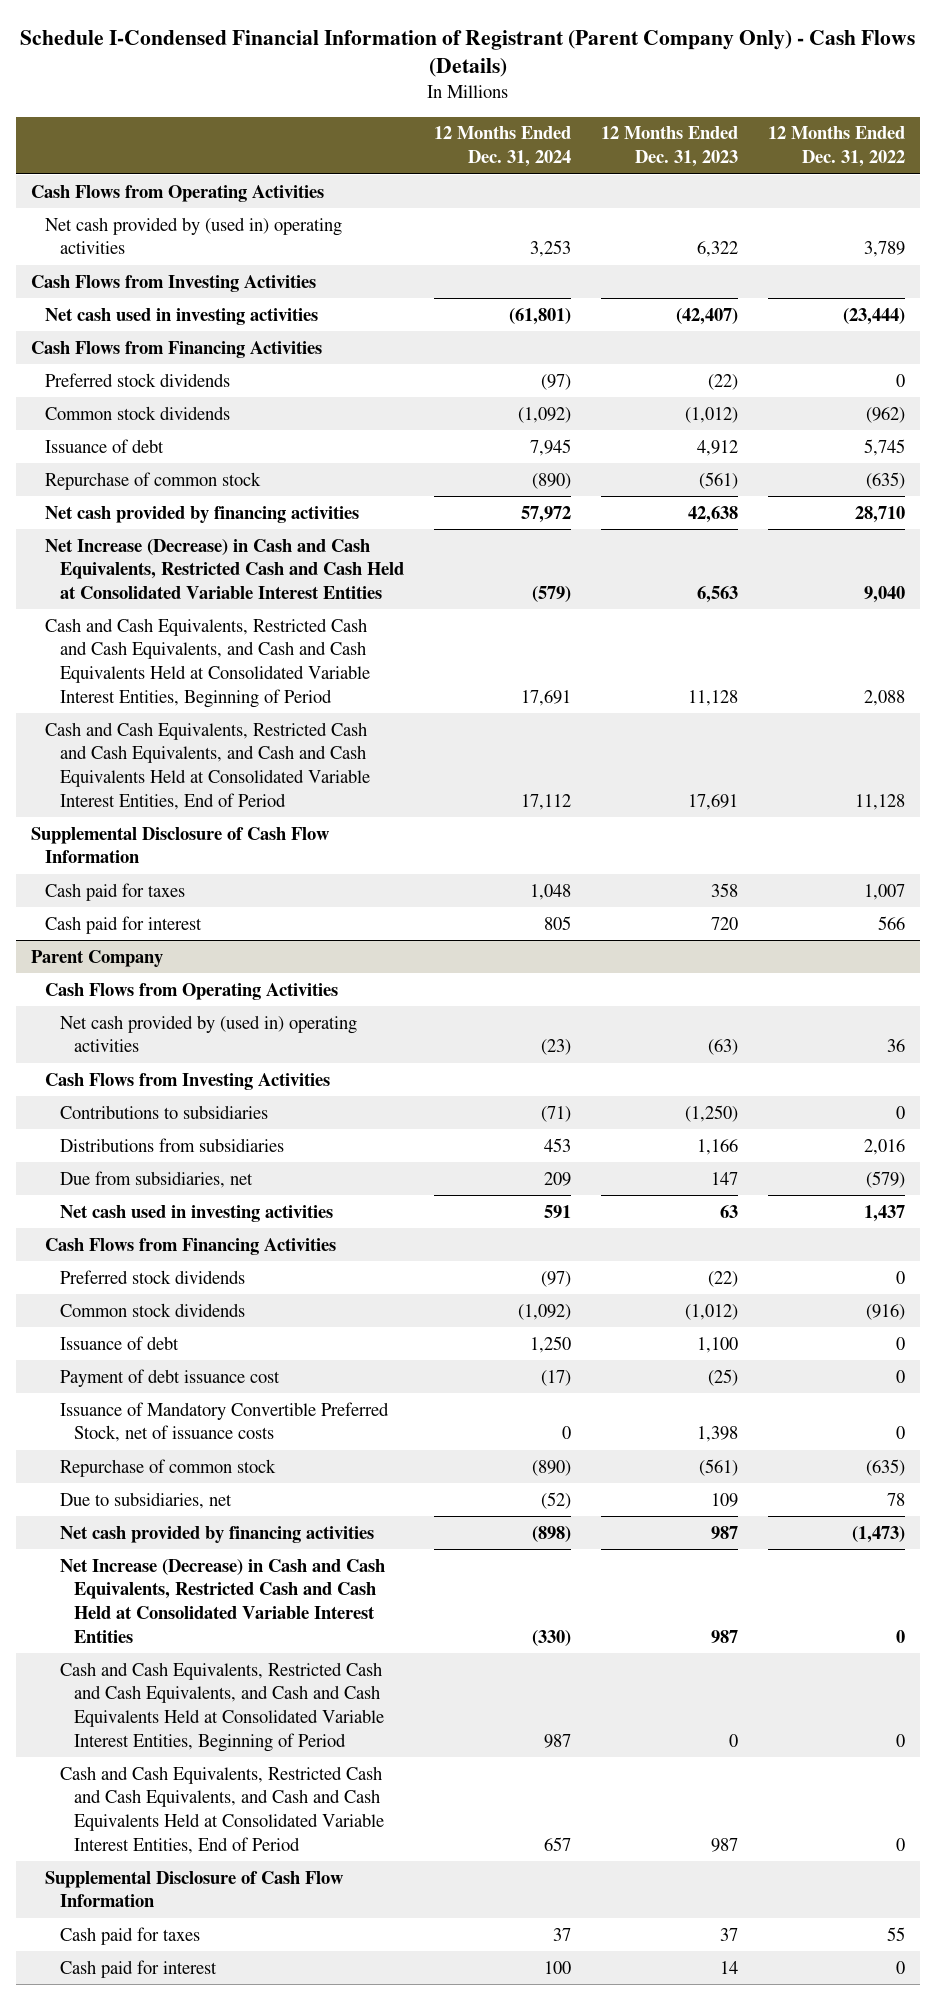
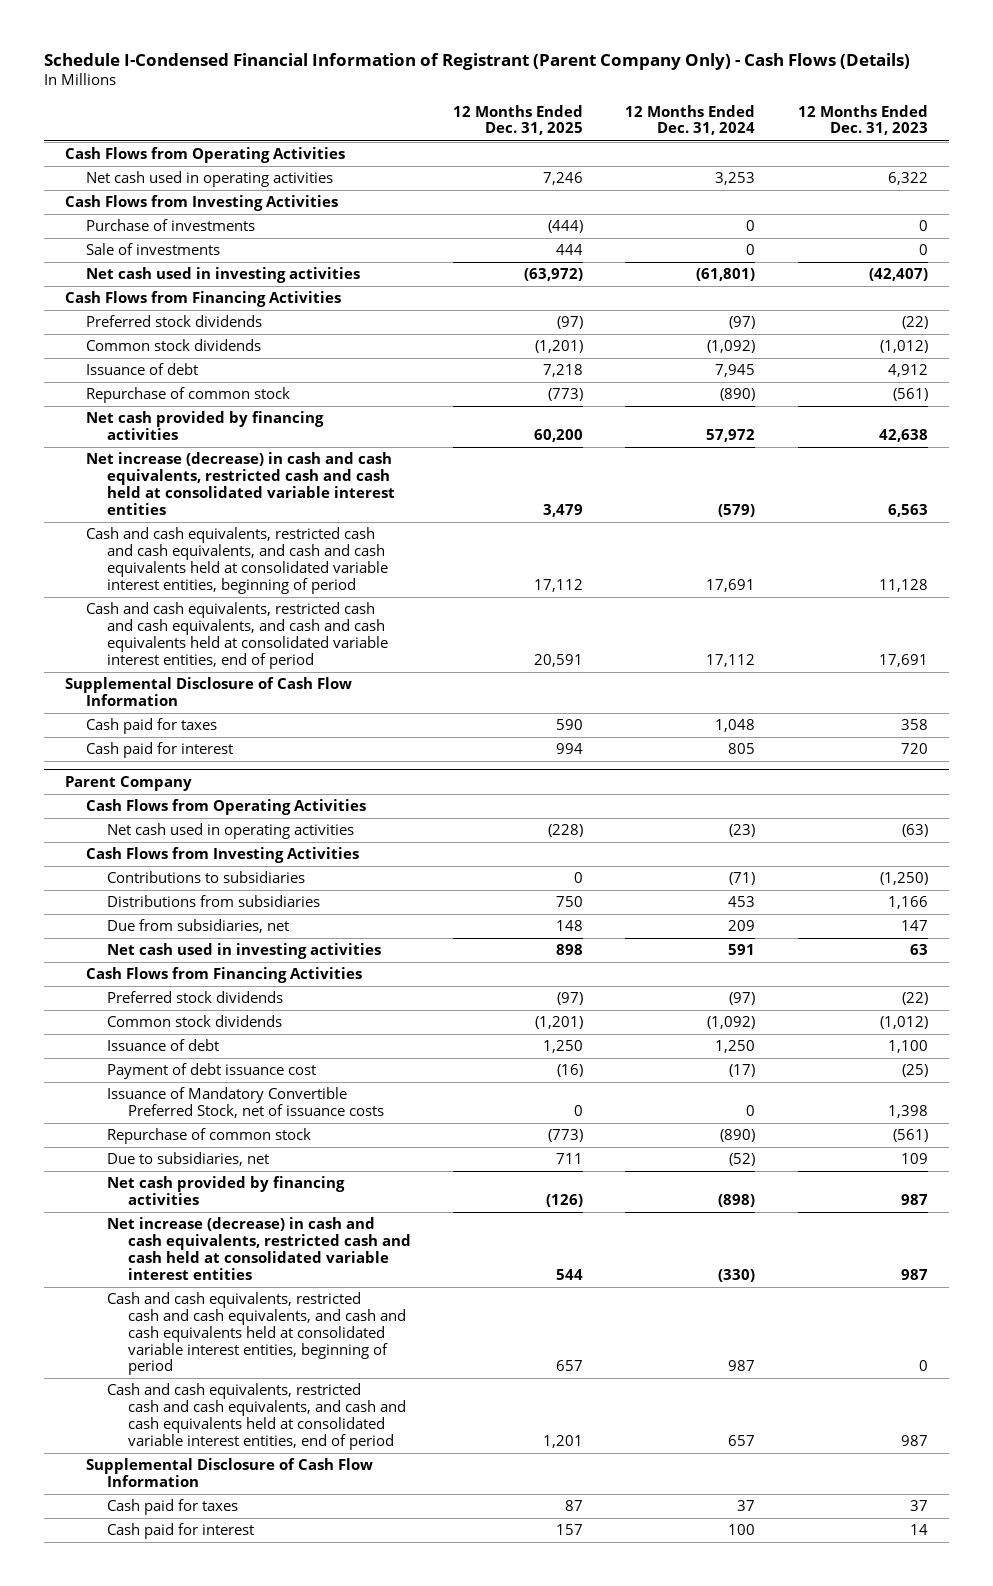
[767,126,905,168] 12 Months Ended Dec. 31, 2022 -> none
none -> [453,104,584,136] 12 Months Ended Dec. 31, 2025
[45,216,343,255] Net cash provided by (used in) operating activities -> [85,171,333,188] Net cash used in operating activities
none -> [85,219,255,232] Purchase of investments
none -> [85,243,220,256] Sale of investments
[45,538,404,600] Net Increase (Decrease) in Cash and Cash Equivalents, Restricted Cash and Cash Held at Consolidated Variable Interest Entities -> [85,452,395,515] Net increase (decrease) in cash and cash equivalents, restricted cash and cash held at consolidated variable interest entities
[45,617,370,708] Cash and Cash Equivalents, Restricted Cash and Cash Equivalents, and Cash and Cash Equivalents Held at Consolidated Variable Interest Entities, Beginning of Period -> [85,527,388,594] Cash and cash equivalents, restricted cash and cash equivalents, and cash and cash equivalents held at consolidated variable interest entities, beginning of period
[45,721,370,810] Cash and Cash Equivalents, Restricted Cash and Cash Equivalents, and Cash and Cash Equivalents Held at Consolidated Variable Interest Entities, End of Period -> [85,602,388,669] Cash and cash equivalents, restricted cash and cash equivalents, and cash and cash equivalents held at consolidated variable interest entities, end of period
[59,1014,357,1053] Net cash provided by (used in) operating activities -> [106,823,354,840] Net cash used in operating activities
[59,1558,385,1643] Net Increase (Decrease) in Cash and Cash Equivalents, Restricted Cash and Cash Held at Consolidated Variable Interest Entities -> [106,1217,411,1280] Net increase (decrease) in cash and cash equivalents, restricted cash and cash held at consolidated variable interest entities
[59,1661,385,1752] Cash and Cash Equivalents, Restricted Cash and Cash Equivalents, and Cash and Cash Equivalents Held at Consolidated Variable Interest Entities, Beginning of Period -> [106,1292,406,1376] Cash and cash equivalents, restricted cash and cash equivalents, and cash and cash equivalents held at consolidated variable interest entities, beginning of period
[59,1765,385,1854] Cash and Cash Equivalents, Restricted Cash and Cash Equivalents, and Cash and Cash Equivalents Held at Consolidated Variable Interest Entities, End of Period -> [106,1383,406,1450] Cash and cash equivalents, restricted cash and cash equivalents, and cash and cash equivalents held at consolidated variable interest entities, end of period

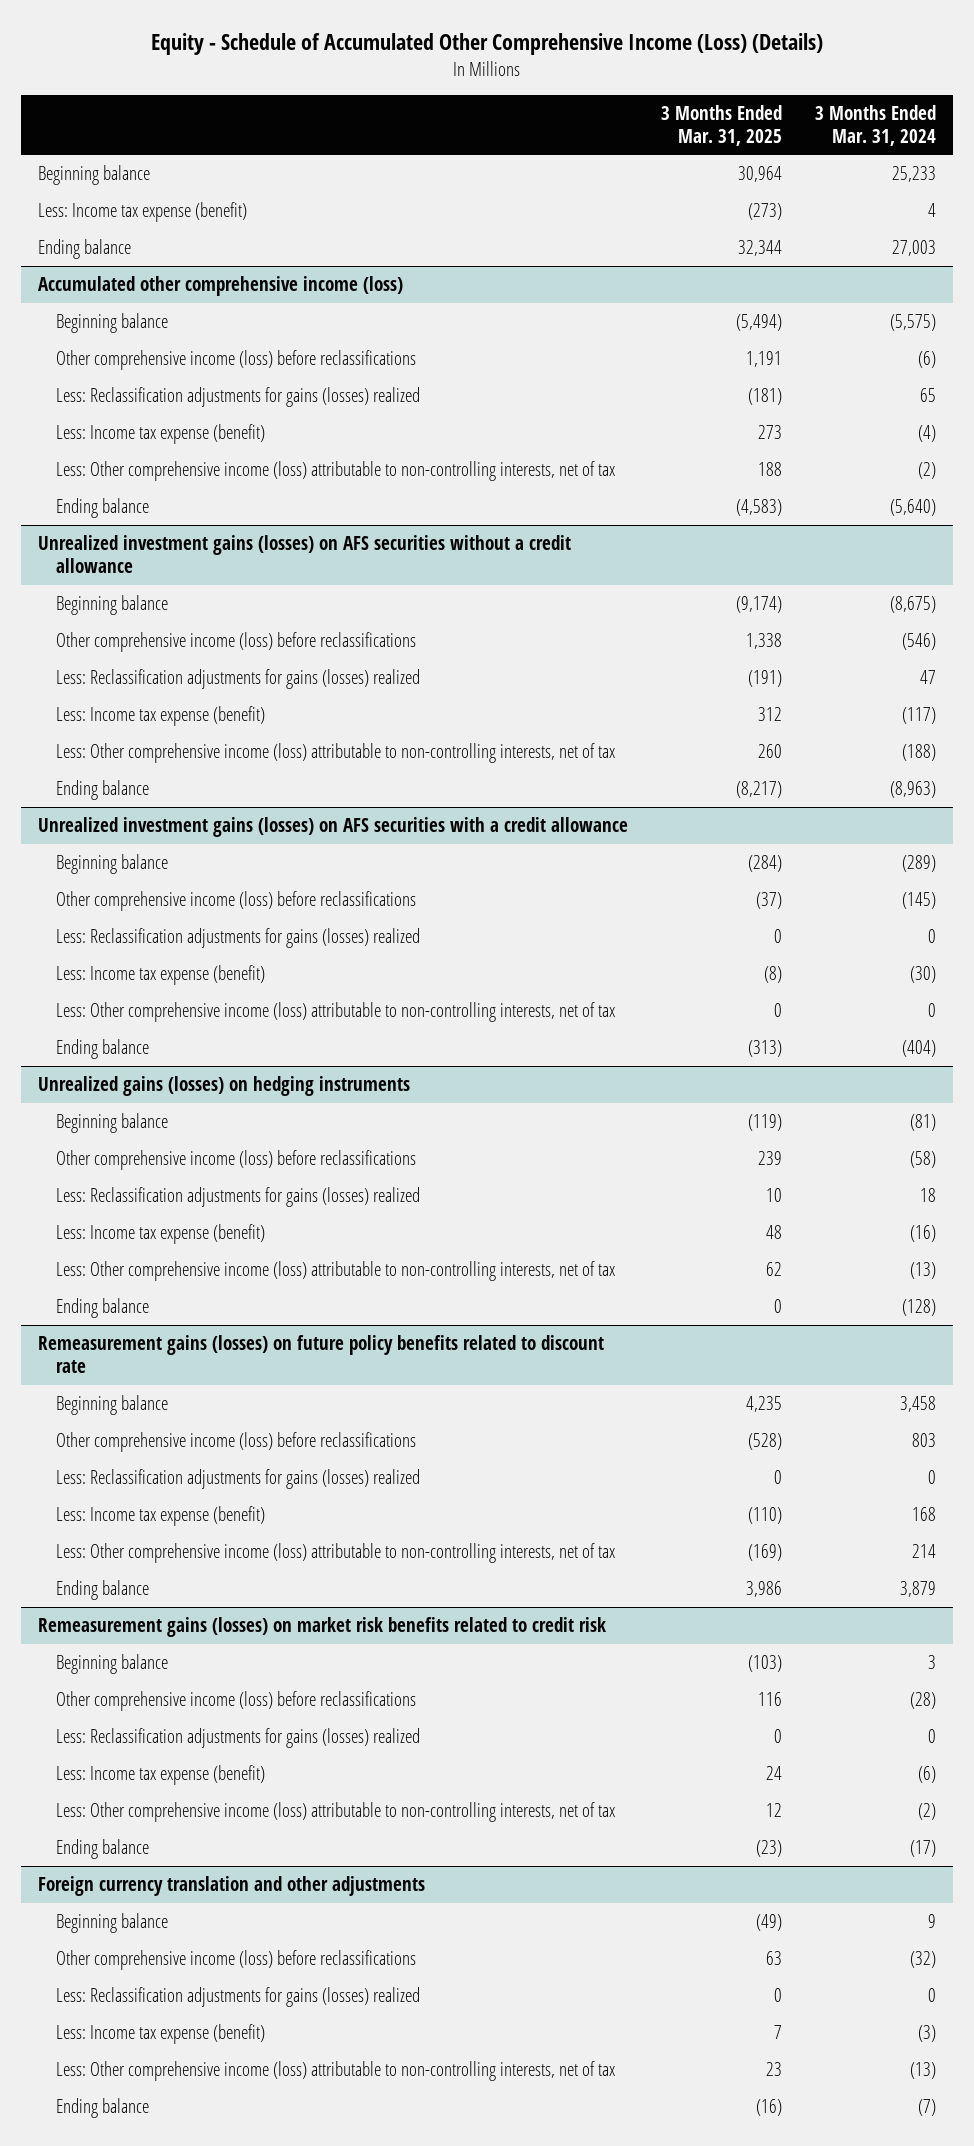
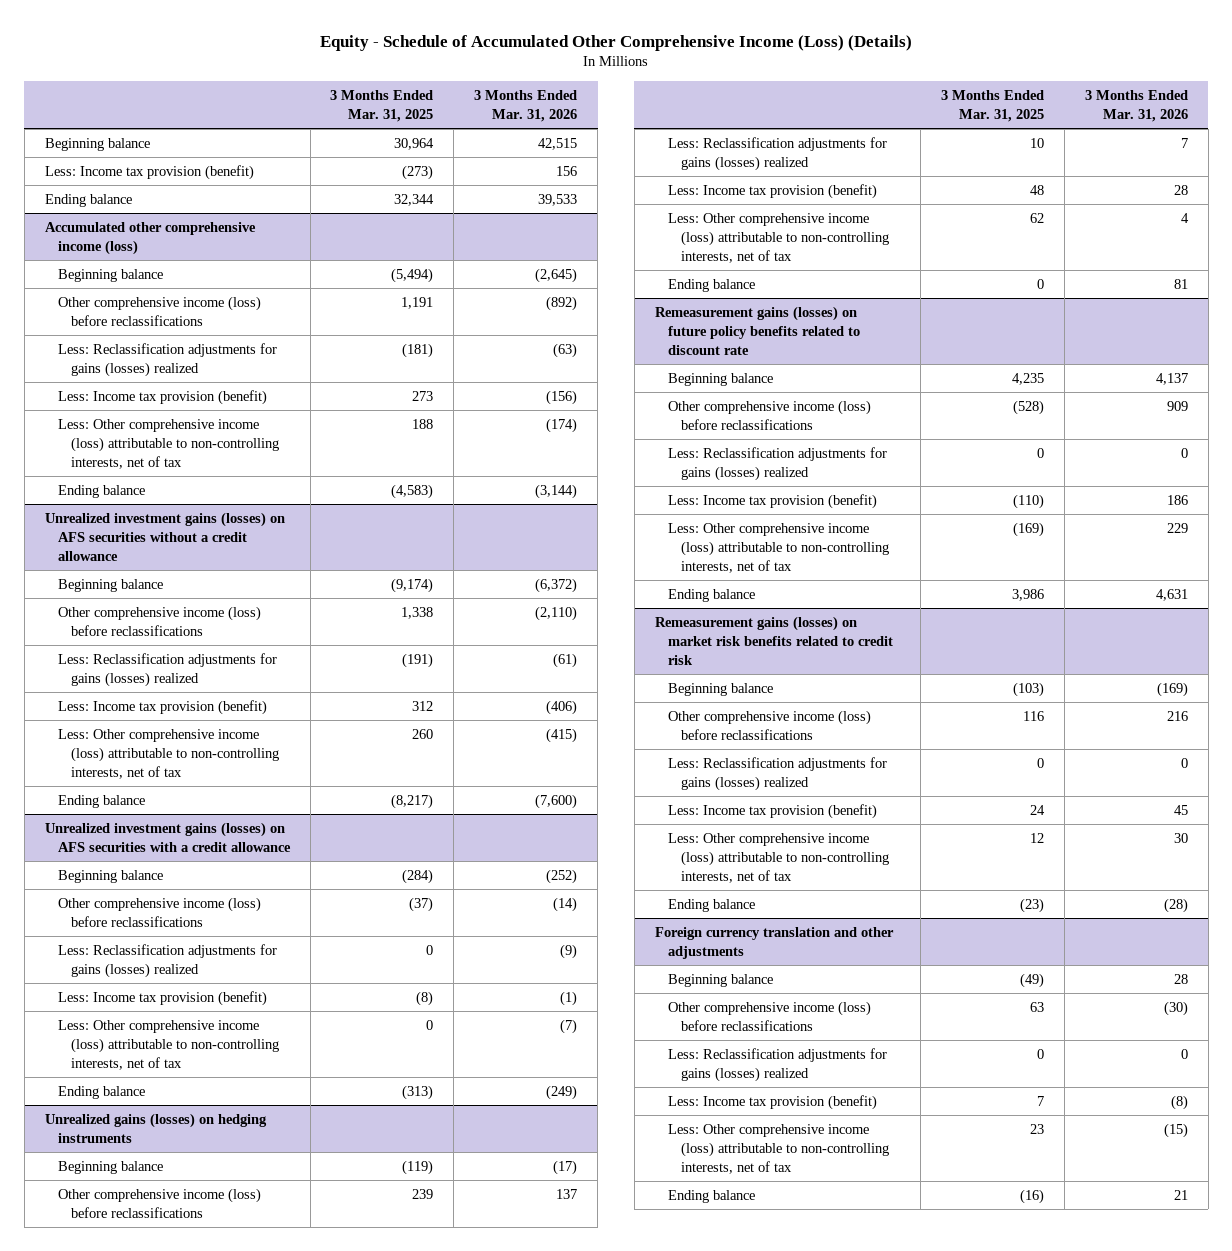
[815,105,937,146] 3 Months Ended Mar. 31, 2024 -> none
none -> [474,89,578,122] 3 Months Ended Mar. 31, 2026
[37,202,247,223] Less: Income tax expense (benefit) -> [44,164,254,180] Less: Income tax provision (benefit)
[56,424,266,445] Less: Income tax expense (benefit) -> [57,389,267,405] Less: Income tax provision (benefit)
[56,706,266,727] Less: Income tax expense (benefit) -> [57,699,267,715] Less: Income tax provision (benefit)
[56,965,266,986] Less: Income tax expense (benefit) -> [57,990,267,1006] Less: Income tax provision (benefit)
[56,1224,266,1245] Less: Income tax expense (benefit) -> [667,183,877,199] Less: Income tax provision (benefit)
[56,1506,266,1527] Less: Income tax expense (benefit) -> [667,493,877,509] Less: Income tax provision (benefit)
[56,1765,266,1786] Less: Income tax expense (benefit) -> [667,803,877,819] Less: Income tax provision (benefit)
[56,2024,266,2045] Less: Income tax expense (benefit) -> [667,1094,877,1110] Less: Income tax provision (benefit)

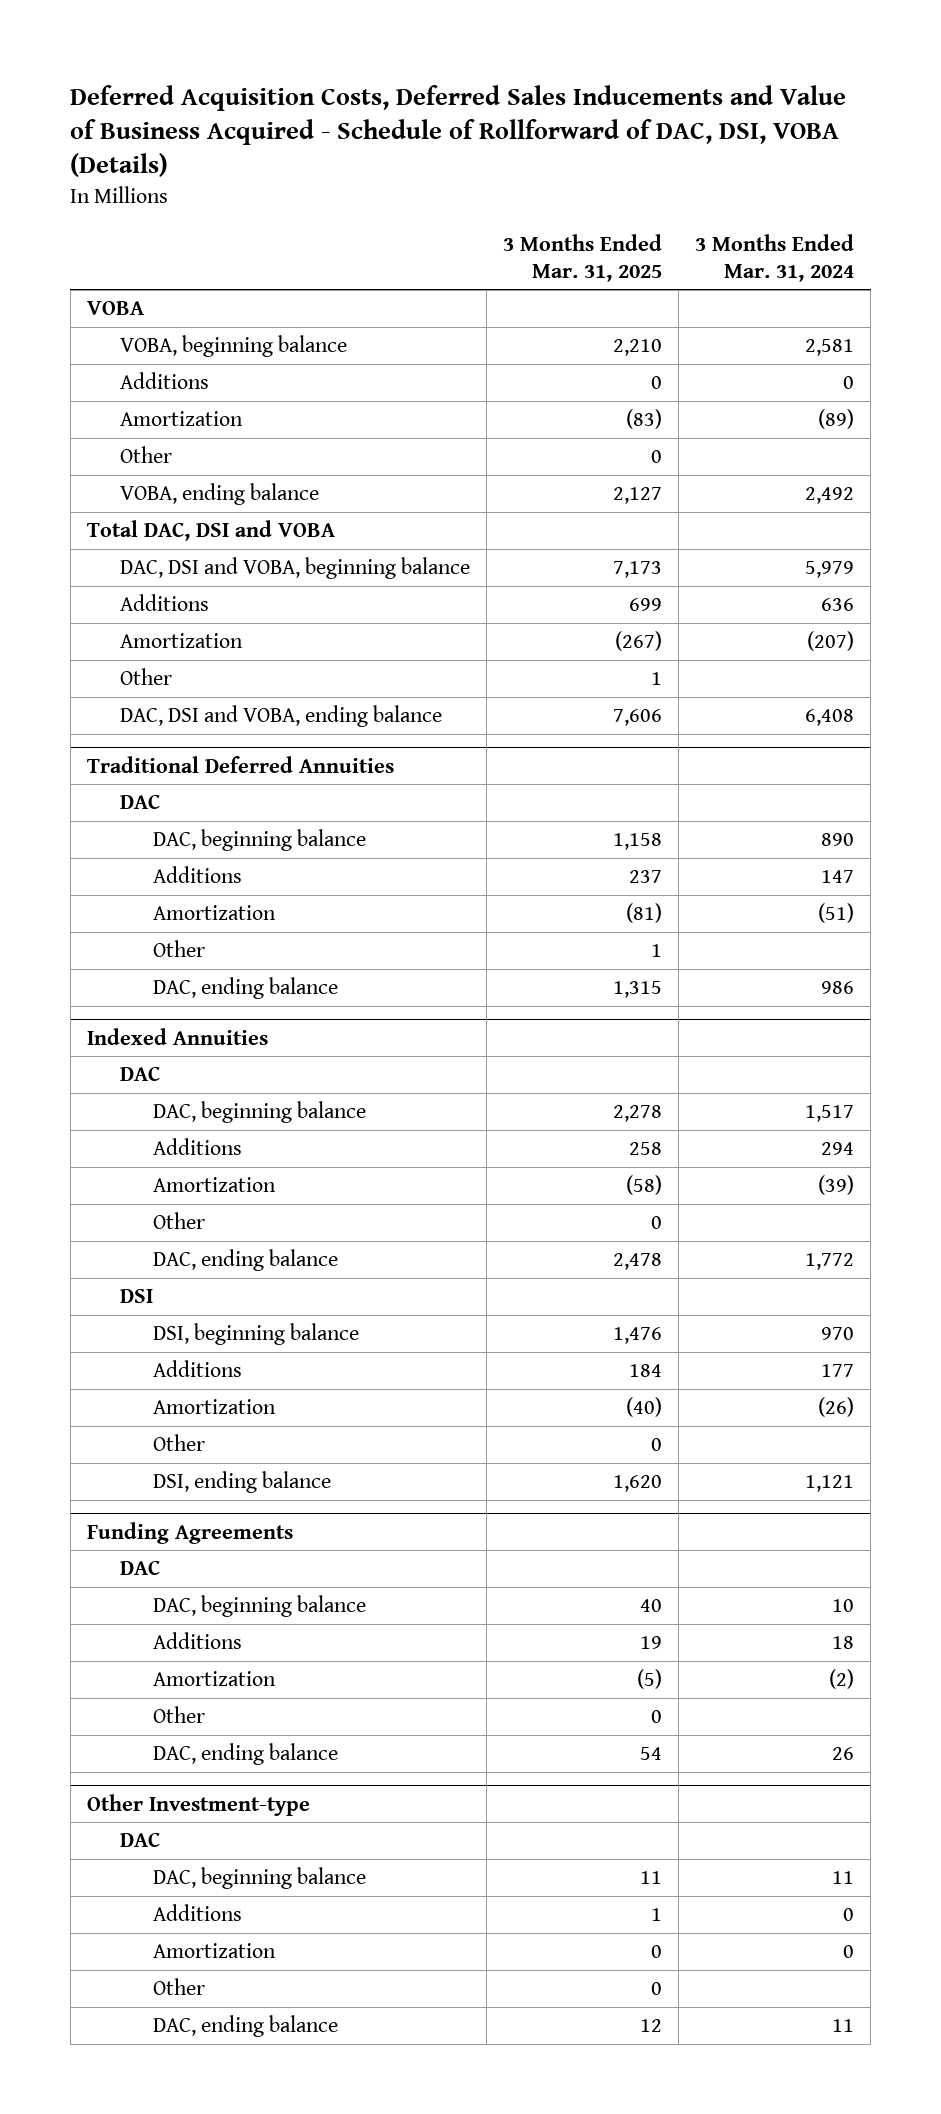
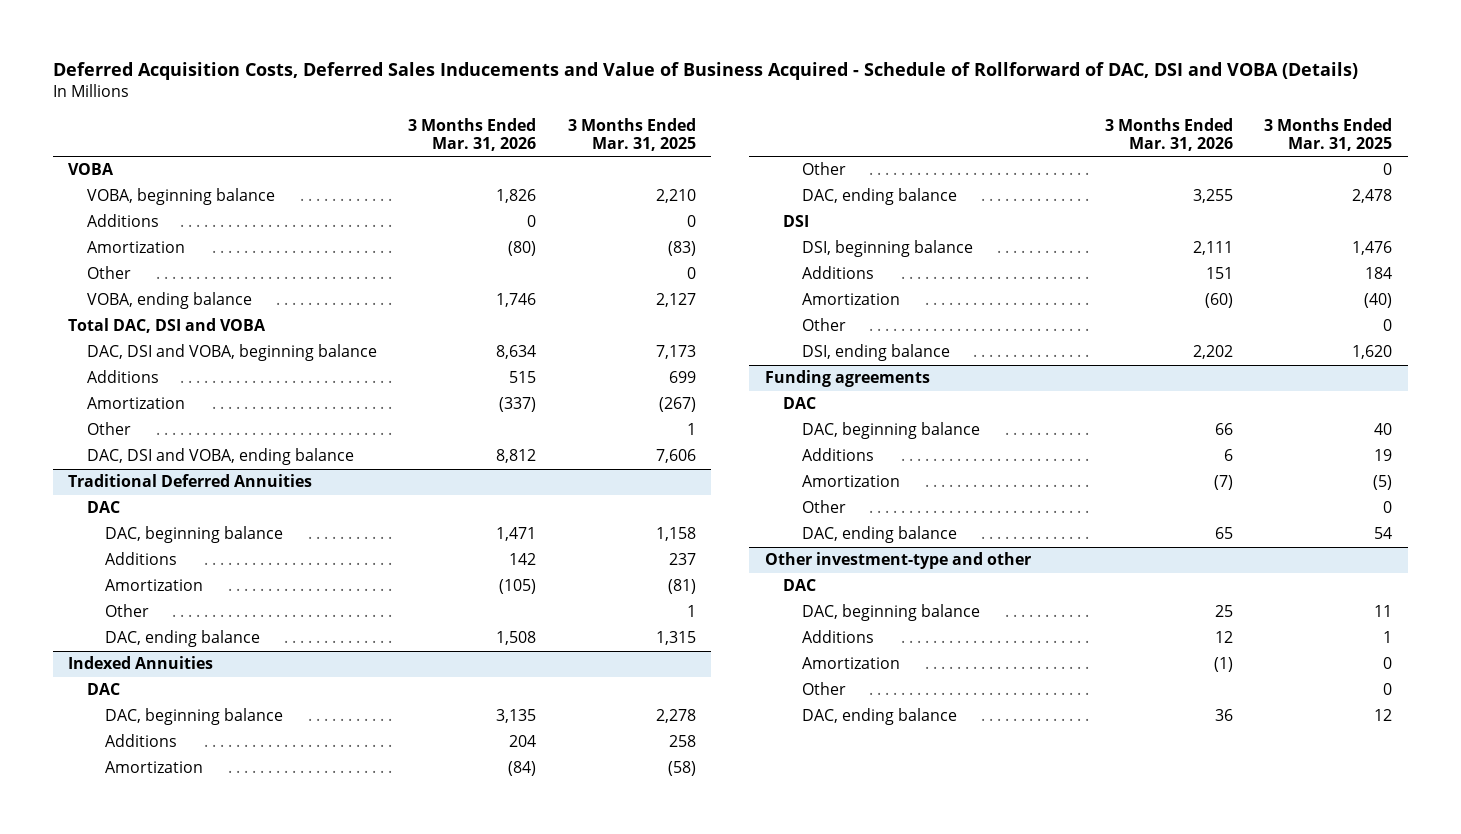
[70,84,847,178] Deferred Acquisition Costs, Deferred Sales Inducements and Value of Business Acquired - Schedule of Rollforward of DAC, DSI, VOBA (Details) -> [52,62,1358,81] Deferred Acquisition Costs, Deferred Sales Inducements and Value of Business Acquired - Schedule of Rollforward of DAC, DSI and VOBA (Details)
[695,233,855,282] 3 Months Ended Mar. 31, 2024 -> none
none -> [408,117,537,151] 3 Months Ended Mar. 31, 2026
[86,1521,293,1544] Funding Agreements -> [765,370,931,388] Funding agreements
[86,1793,310,1816] Other Investment-type -> [765,552,1032,570] Other investment-type and other

